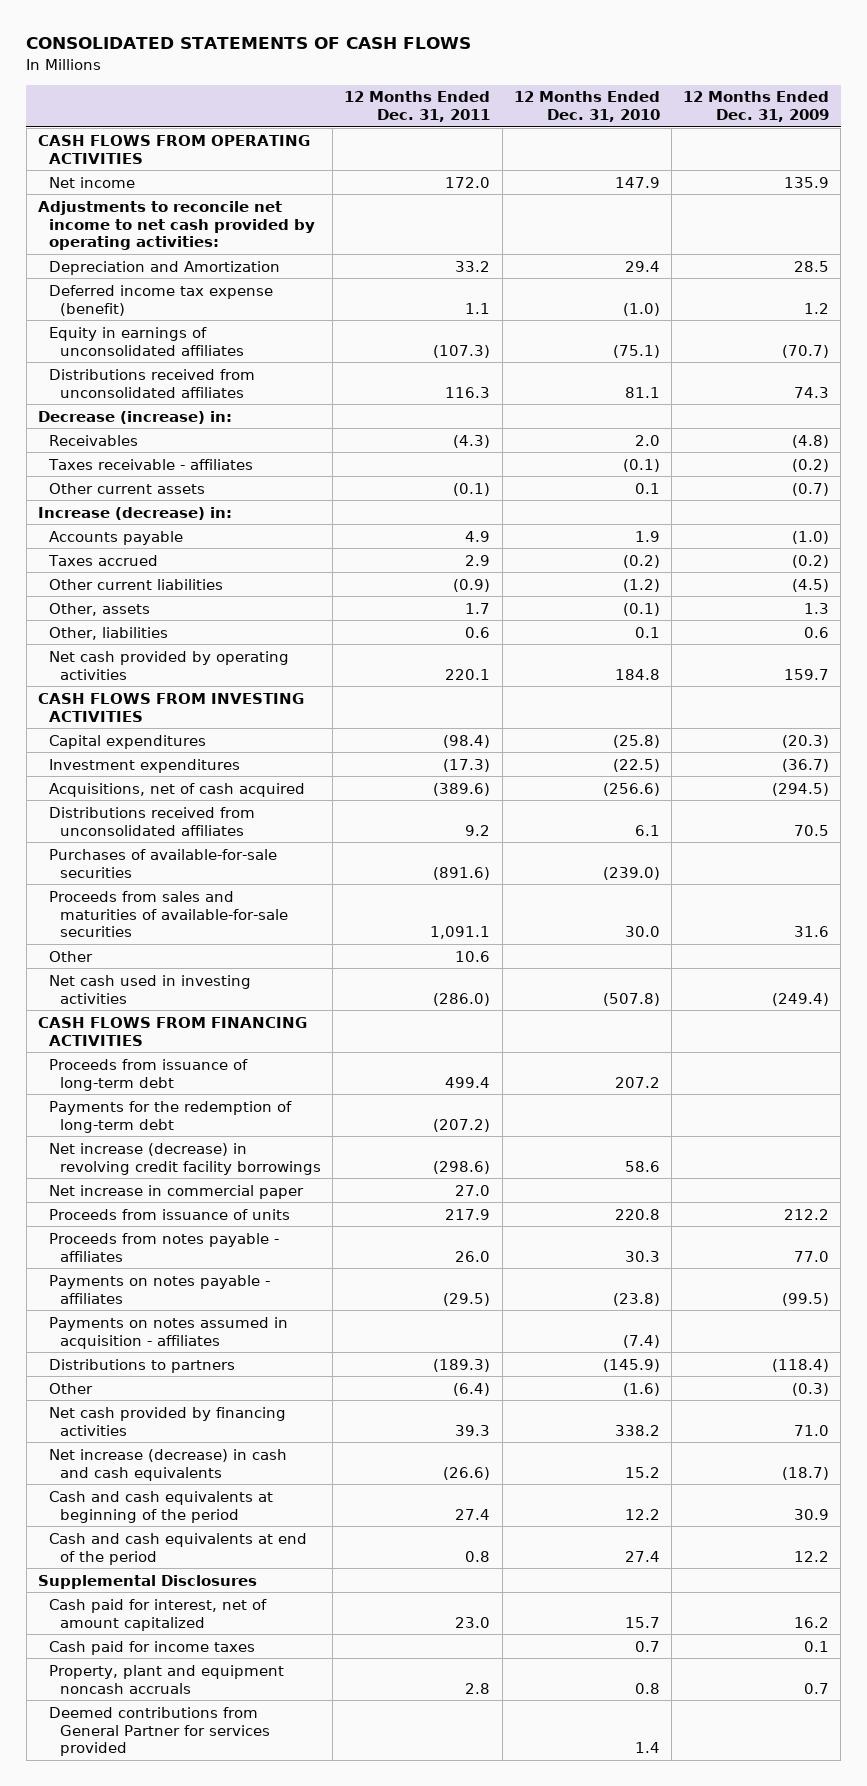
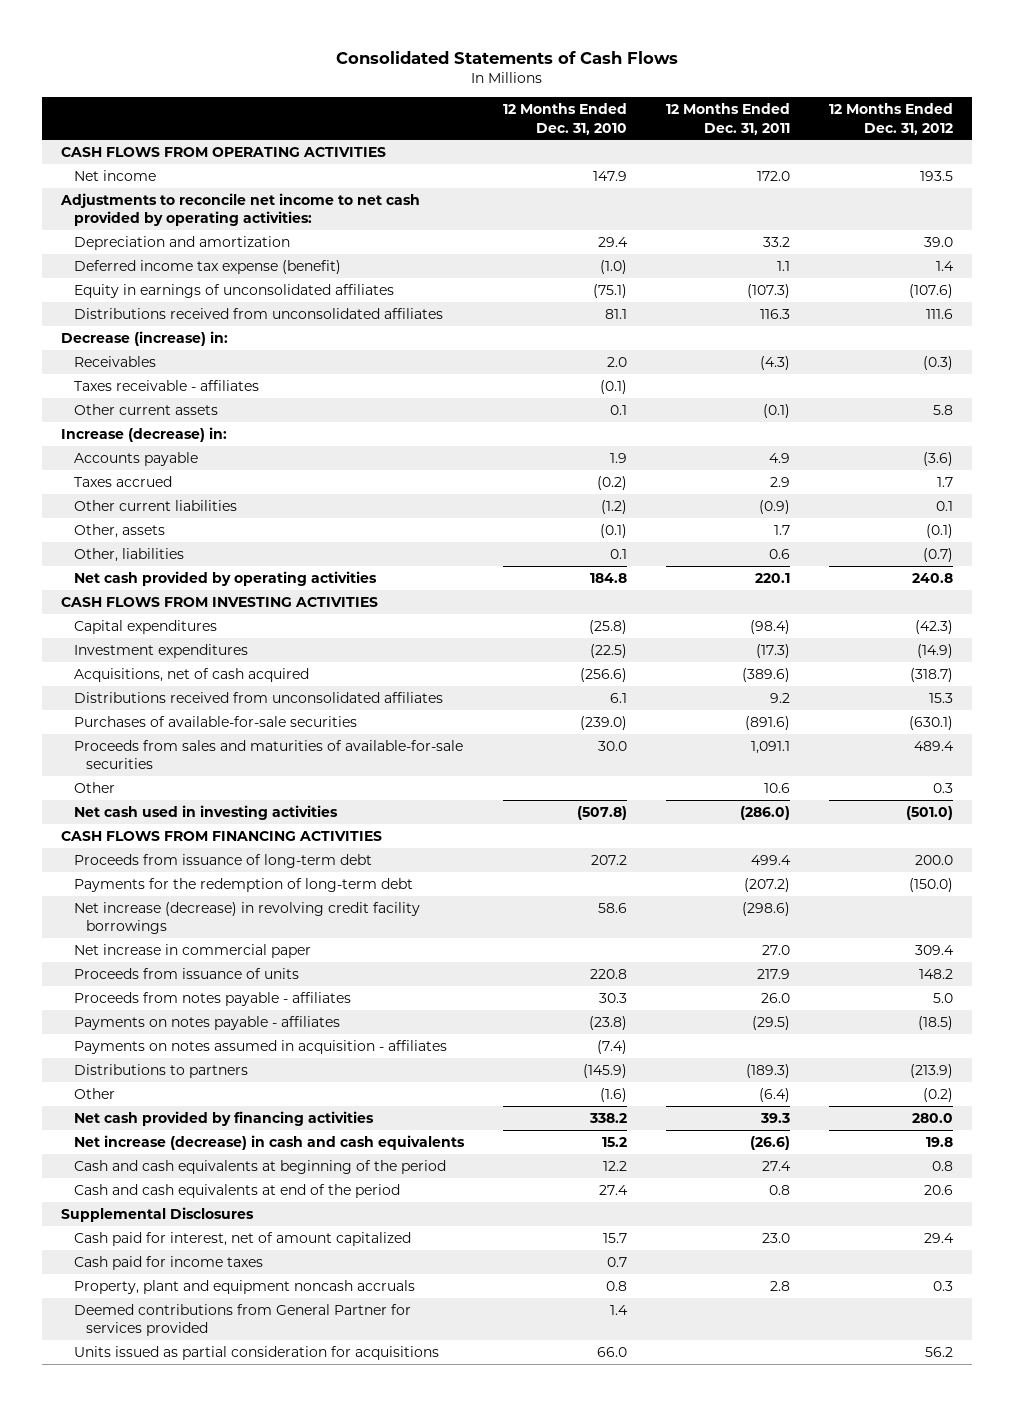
[26,37,472,50] CONSOLIDATED STATEMENTS OF CASH FLOWS -> [336,50,679,64] Consolidated Statements of Cash Flows
[683,91,830,123] 12 Months Ended Dec. 31, 2009 -> none
none -> [828,103,953,135] 12 Months Ended Dec. 31, 2012
[48,260,280,275] Depreciation and Amortization -> [73,235,290,250] Depreciation and amortization
none -> [73,1345,439,1360] Units issued as partial consideration for acquisitions

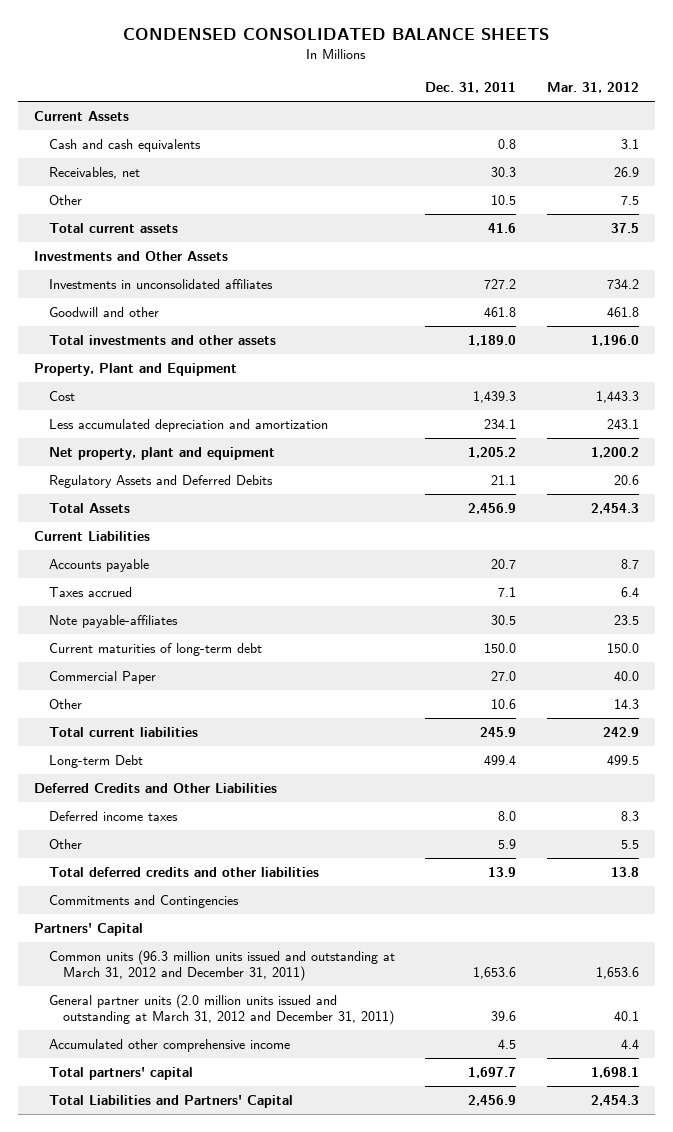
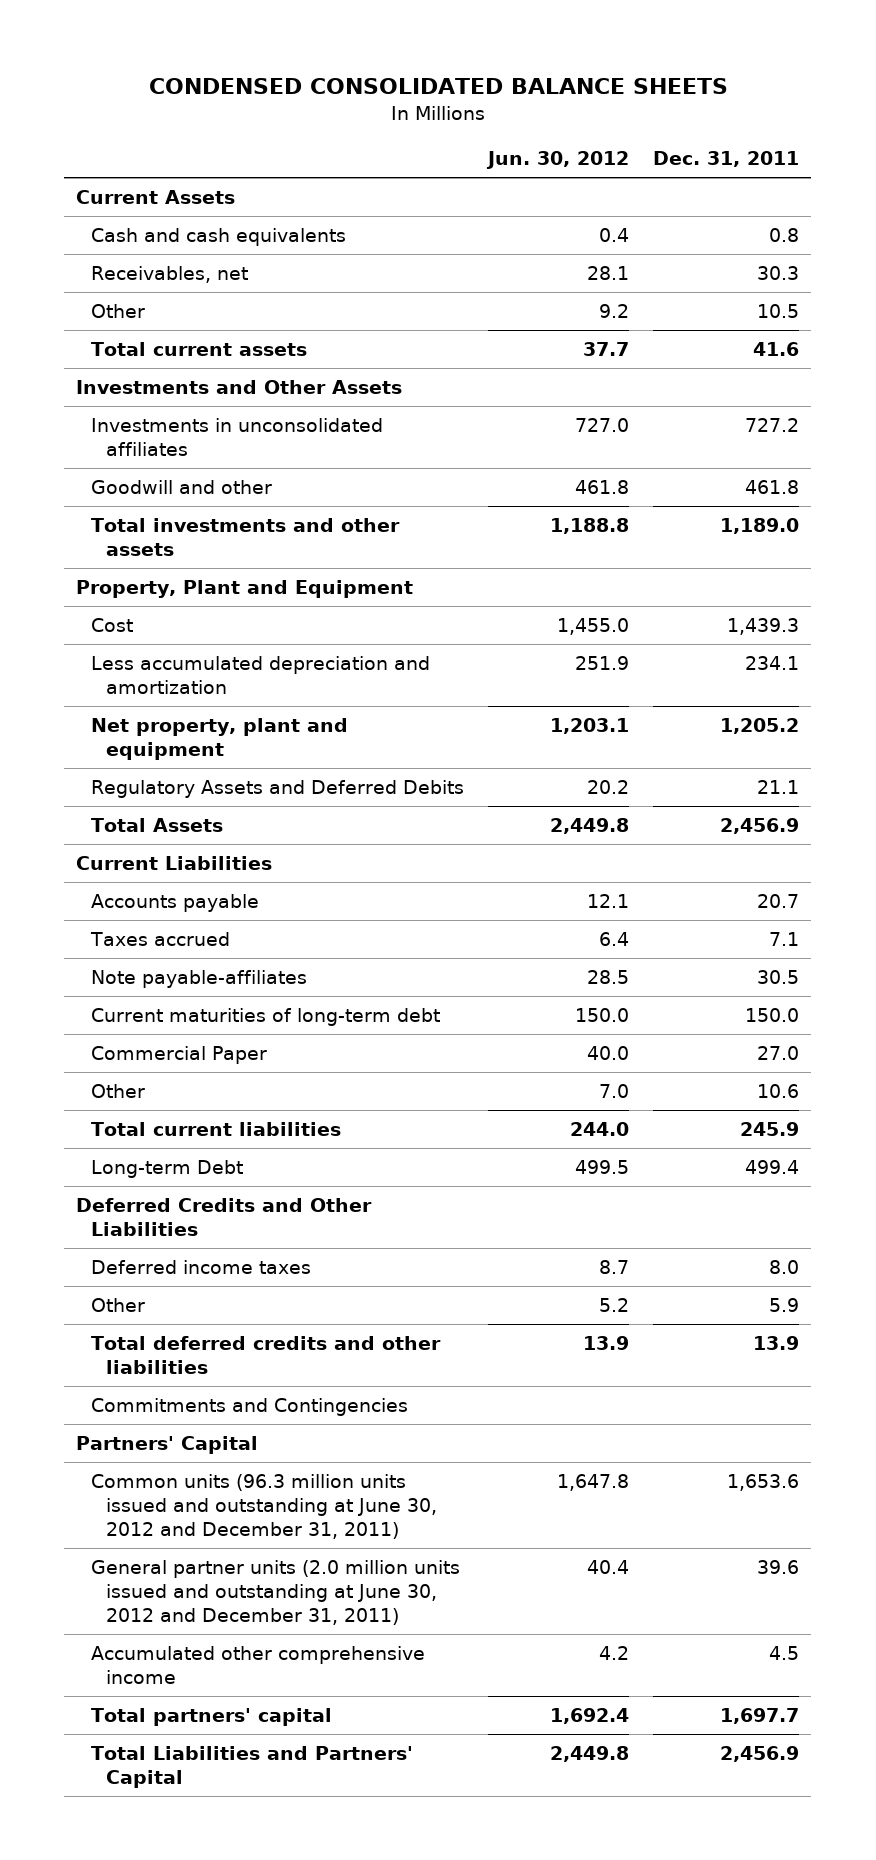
[547,82,640,94] Mar. 31, 2012 -> none
none -> [486,151,630,170] Jun. 30, 2012
[48,949,395,982] Common units (96.3 million units issued and outstanding at March 31, 2012 and December 31, 2011) -> [90,1473,437,1540] Common units (96.3 million units issued and outstanding at June 30, 2012 and December 31, 2011)
[48,993,395,1026] General partner units (2.0 million units issued and outstanding at March 31, 2012 and December 31, 2011) -> [90,1559,460,1626] General partner units (2.0 million units issued and outstanding at June 30, 2012 and December 31, 2011)

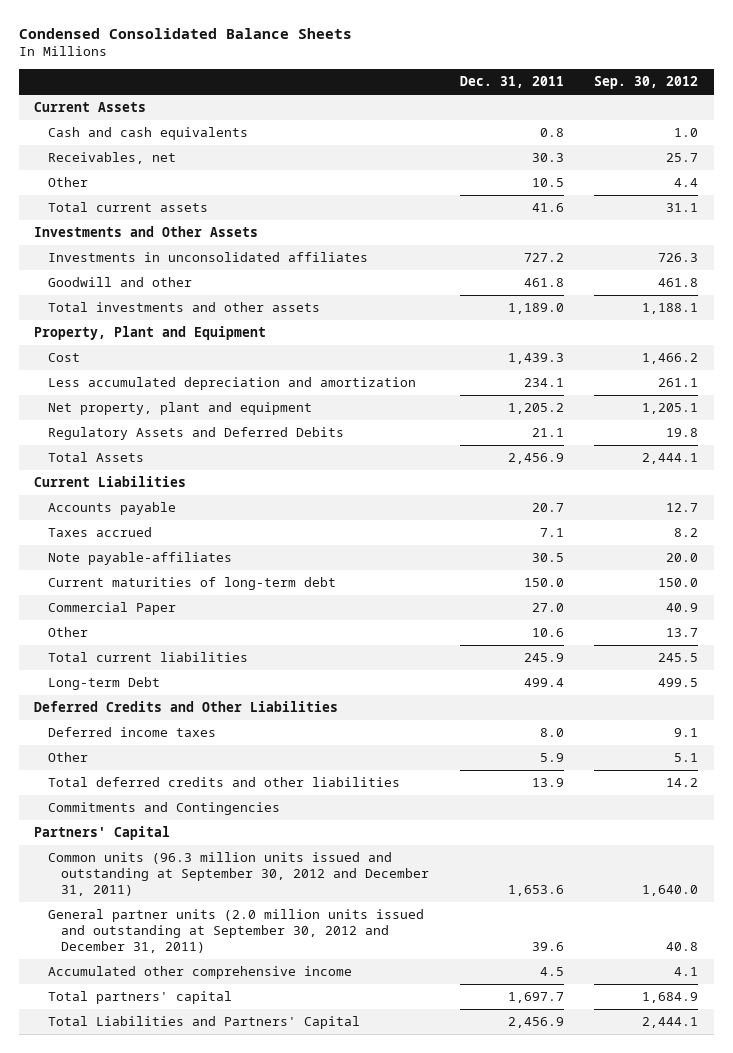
[148,78,728,95] CONDENSED CONSOLIDATED BALANCE SHEETS -> [18,27,352,39] Condensed Consolidated Balance Sheets
[486,151,630,170] Jun. 30, 2012 -> none
none -> [594,76,699,90] Sep. 30, 2012
[90,1473,437,1540] Common units (96.3 million units issued and outstanding at June 30, 2012 and December 31, 2011) -> [47,852,430,896] Common units (96.3 million units issued and outstanding at September 30, 2012 and December 31, 2011)
[90,1559,460,1626] General partner units (2.0 million units issued and outstanding at June 30, 2012 and December 31, 2011) -> [47,909,424,953] General partner units (2.0 million units issued and outstanding at September 30, 2012 and December 31, 2011)

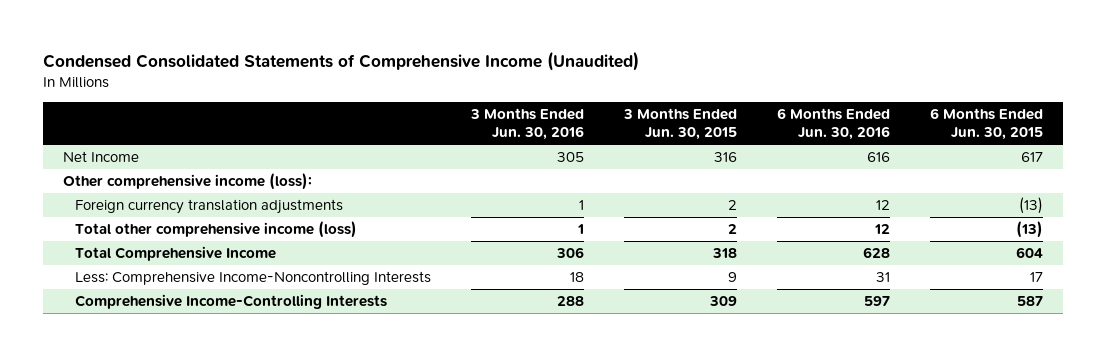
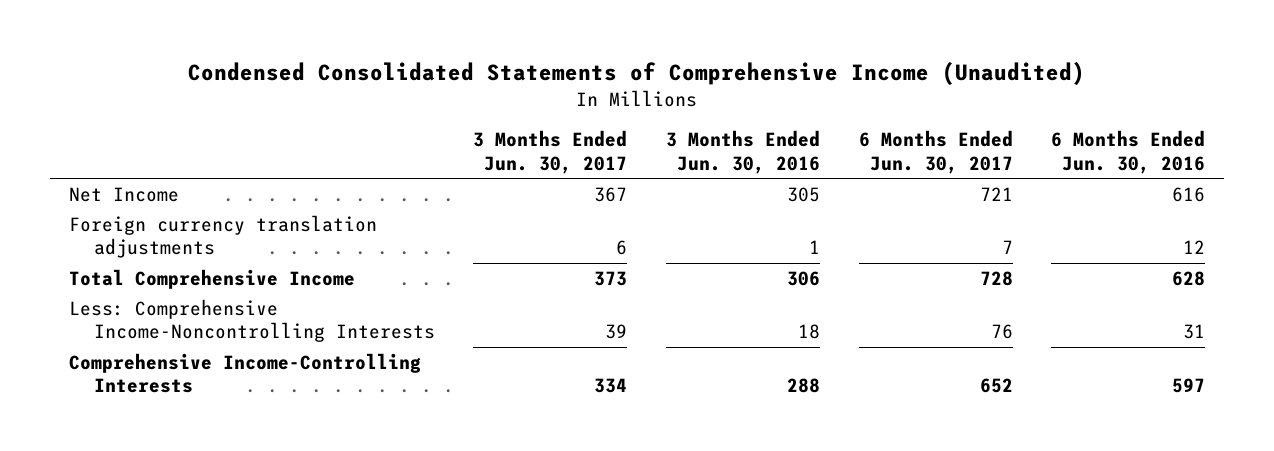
[623,108,738,141] 3 Months Ended Jun. 30, 2015 -> none
[930,108,1044,141] 6 Months Ended Jun. 30, 2015 -> none
none -> [473,130,628,175] 3 Months Ended Jun. 30, 2017
none -> [858,130,1013,175] 6 Months Ended Jun. 30, 2017
[63,173,313,191] Other comprehensive income (loss): -> none
[74,221,357,239] Total other comprehensive income (loss) -> none

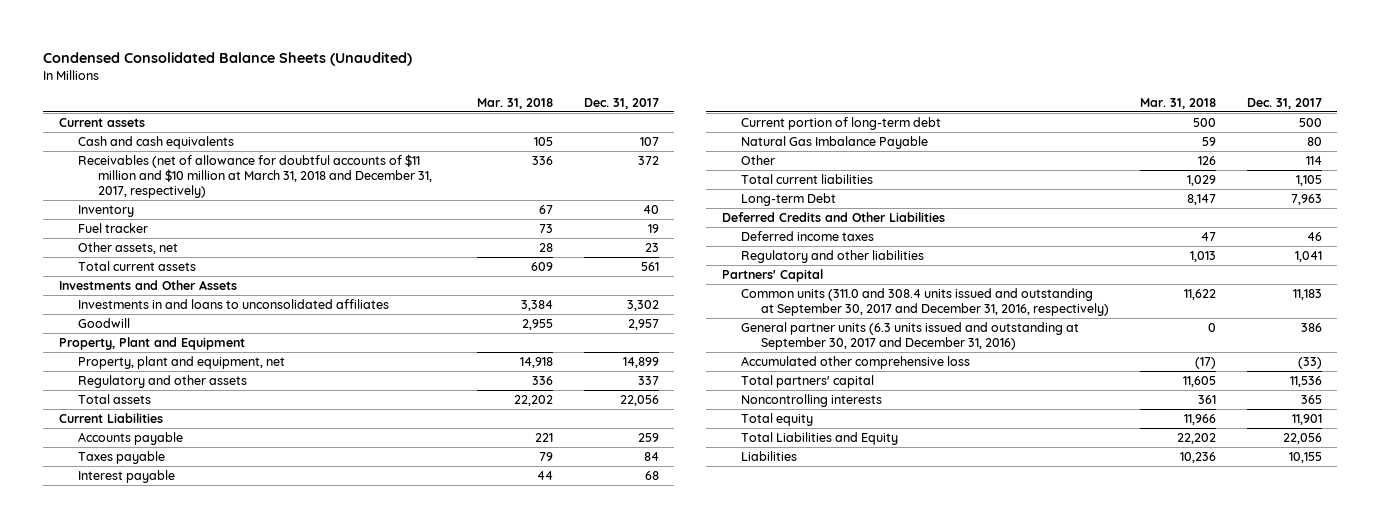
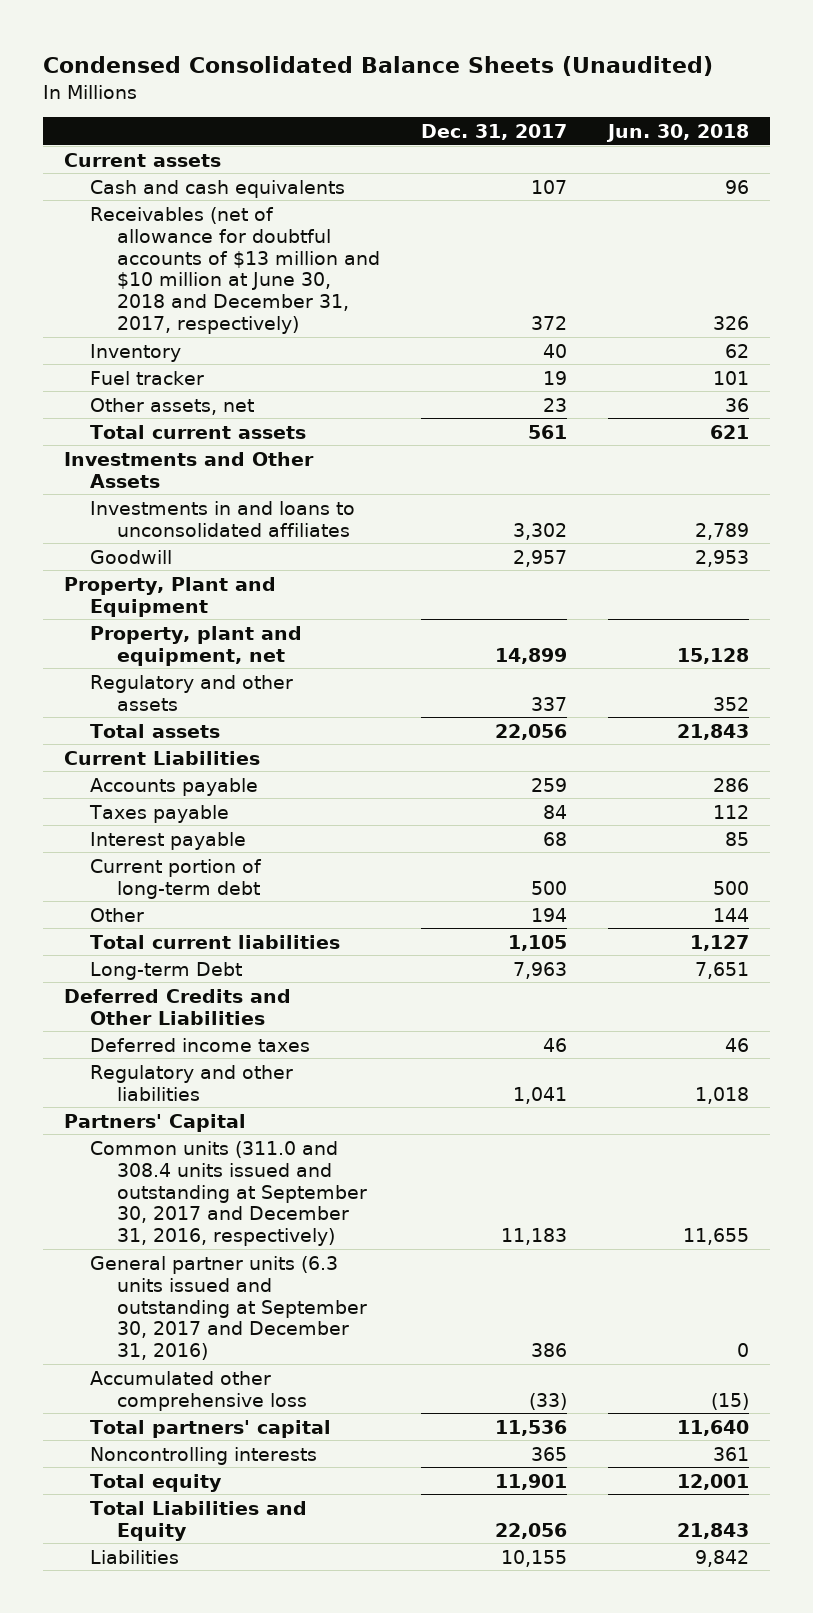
[476,97,553,109] Mar. 31, 2018 -> none
none -> [606,124,750,143] Jun. 30, 2018
[78,154,432,198] Receivables (net of allowance for doubtful accounts of $11 million and $10 million at March 31, 2018 and December 31, 2017, respectively) -> [90,206,380,335] Receivables (net of allowance for doubtful accounts of $13 million and $10 million at June 30, 2018 and December 31, 2017, respectively)
[741,136,929,150] Natural Gas Imbalance Payable -> none
[1305,156,1322,166] 114 -> [531,907,568,922] 194

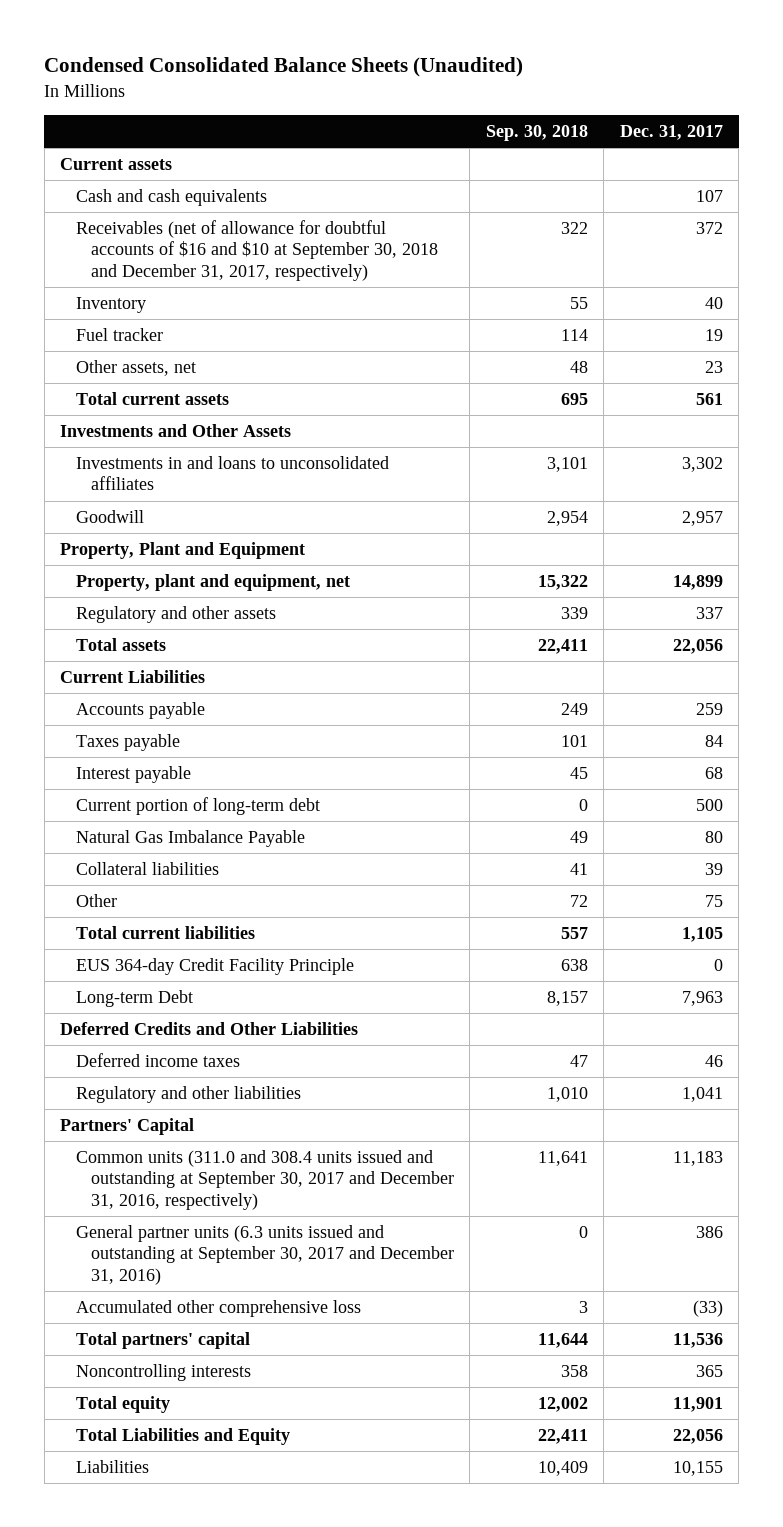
[606,124,750,143] Jun. 30, 2018 -> none
none -> [485,124,588,141] Sep. 30, 2018
[90,206,380,335] Receivables (net of allowance for doubtful accounts of $13 million and $10 million at June 30, 2018 and December 31, 2017, respectively) -> [75,220,438,281] Receivables (net of allowance for doubtful accounts of $16 and $10 at September 30, 2018 and December 31, 2017, respectively)
none -> [75,830,305,848] Natural Gas Imbalance Payable
none -> [75,862,219,876] Collateral liabilities
[531,907,568,922] 194 -> [704,895,723,908] 75
none -> [75,958,354,976] EUS 364-day Credit Facility Principle

